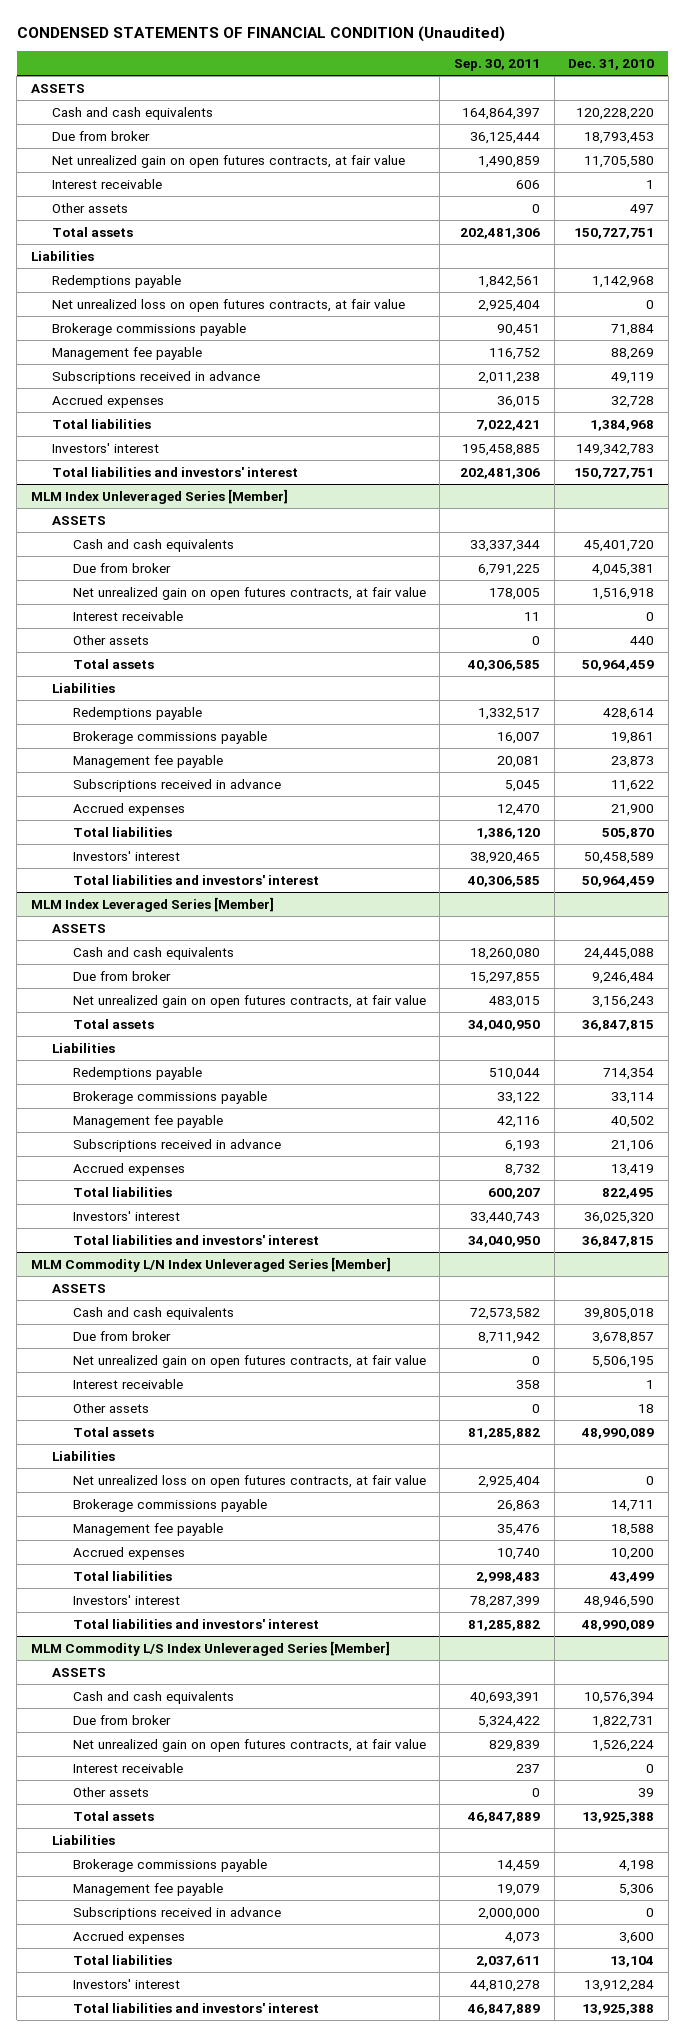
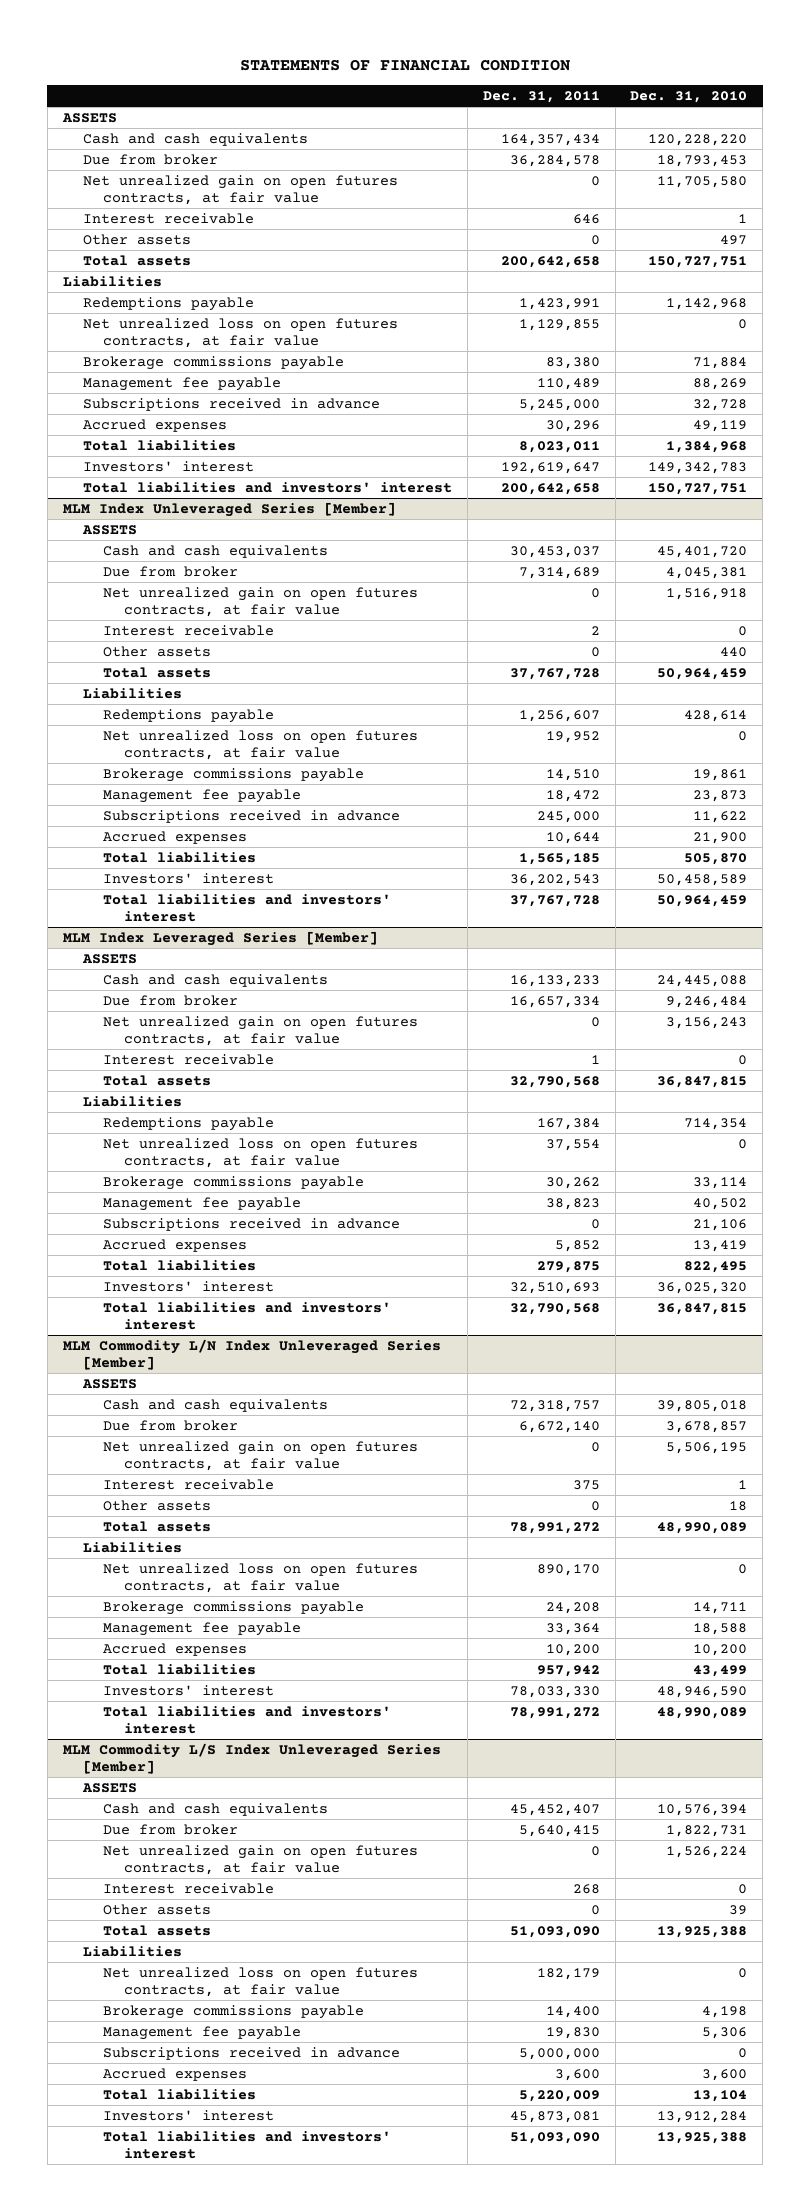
[16,25,505,42] CONDENSED STATEMENTS OF FINANCIAL CONDITION (Unaudited) -> [240,59,571,72] STATEMENTS OF FINANCIAL CONDITION
[453,58,540,71] Sep. 30, 2011 -> none
none -> [482,90,600,103] Dec. 31, 2011
[611,371,655,384] 49,119 -> [693,398,748,411] 32,728
[611,395,655,408] 32,728 -> [693,419,748,432] 49,119
none -> [103,729,419,760] Net unrealized loss on open futures contracts, at fair value
none -> [103,1053,275,1065] Interest receivable
none -> [103,1137,419,1168] Net unrealized loss on open futures contracts, at fair value
none -> [103,1966,419,1997] Net unrealized loss on open futures contracts, at fair value

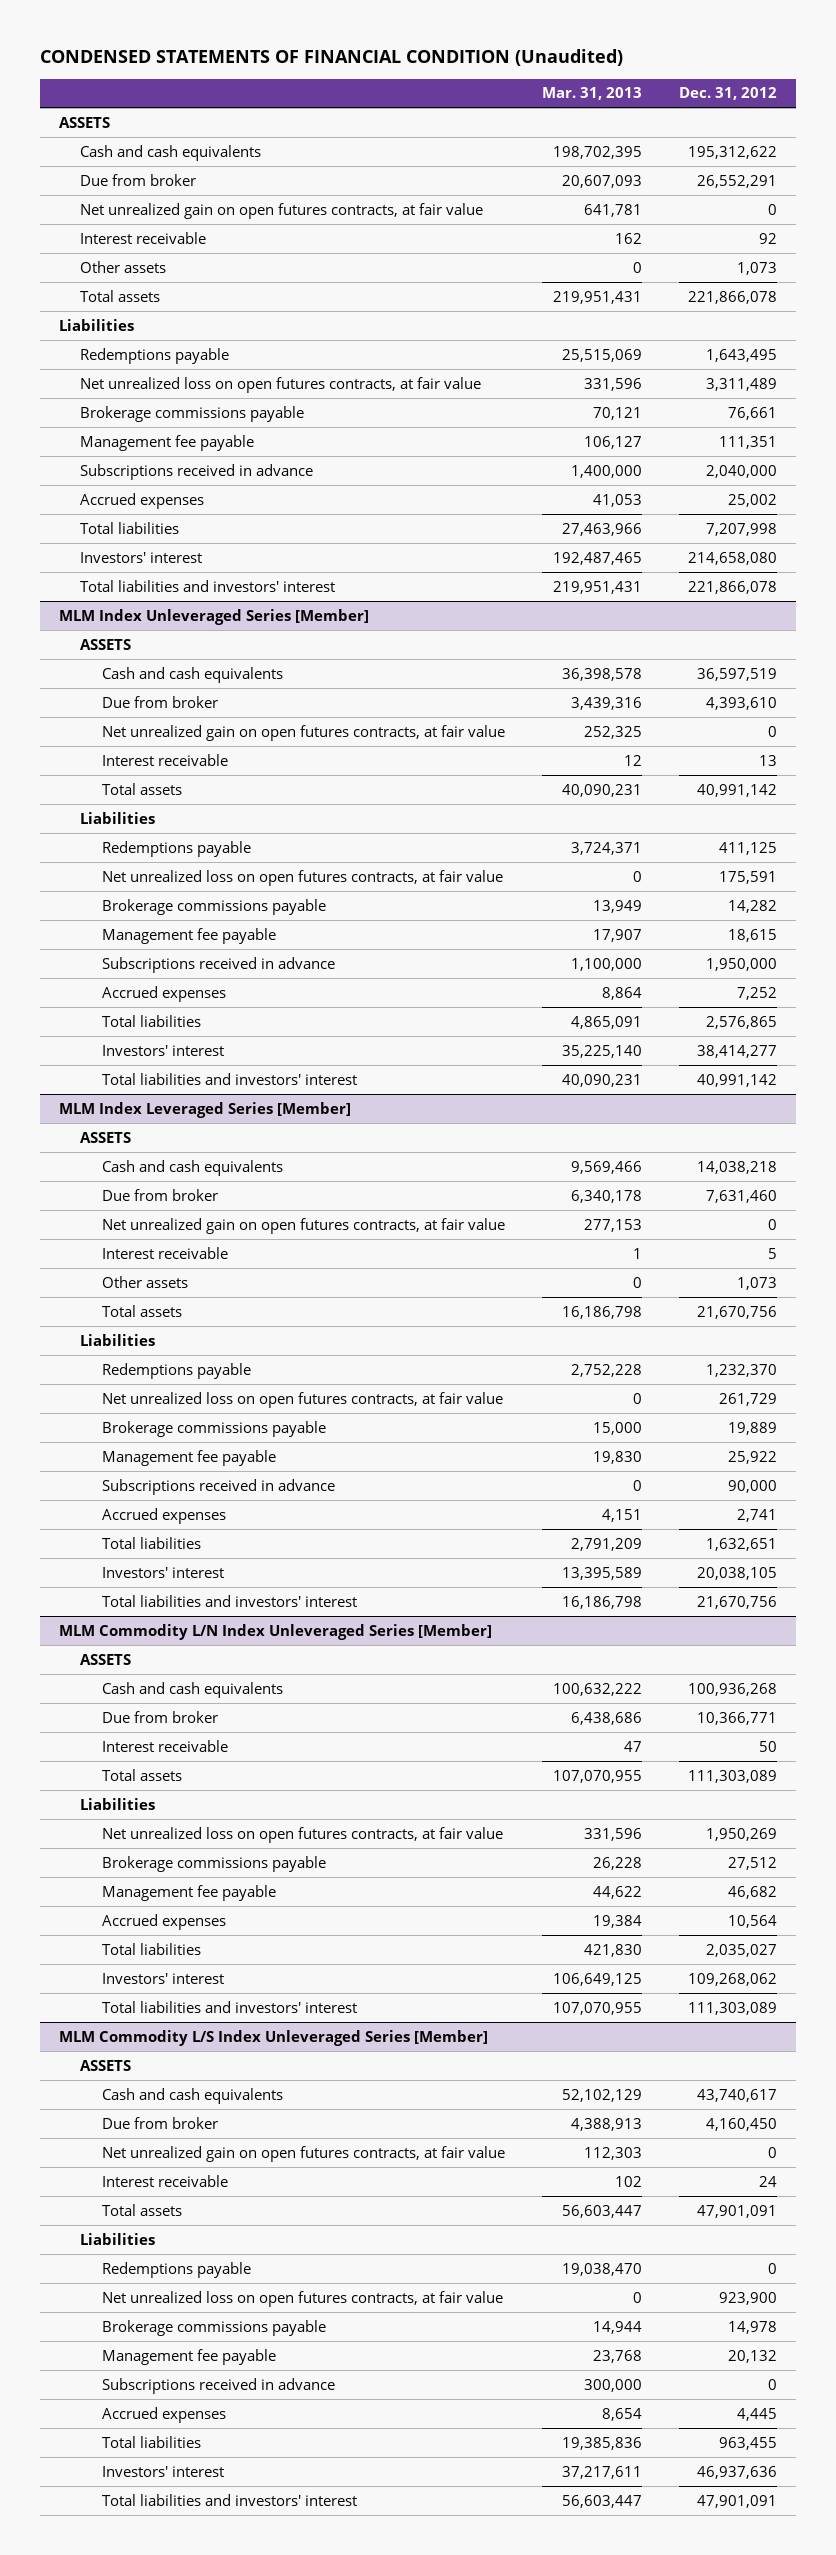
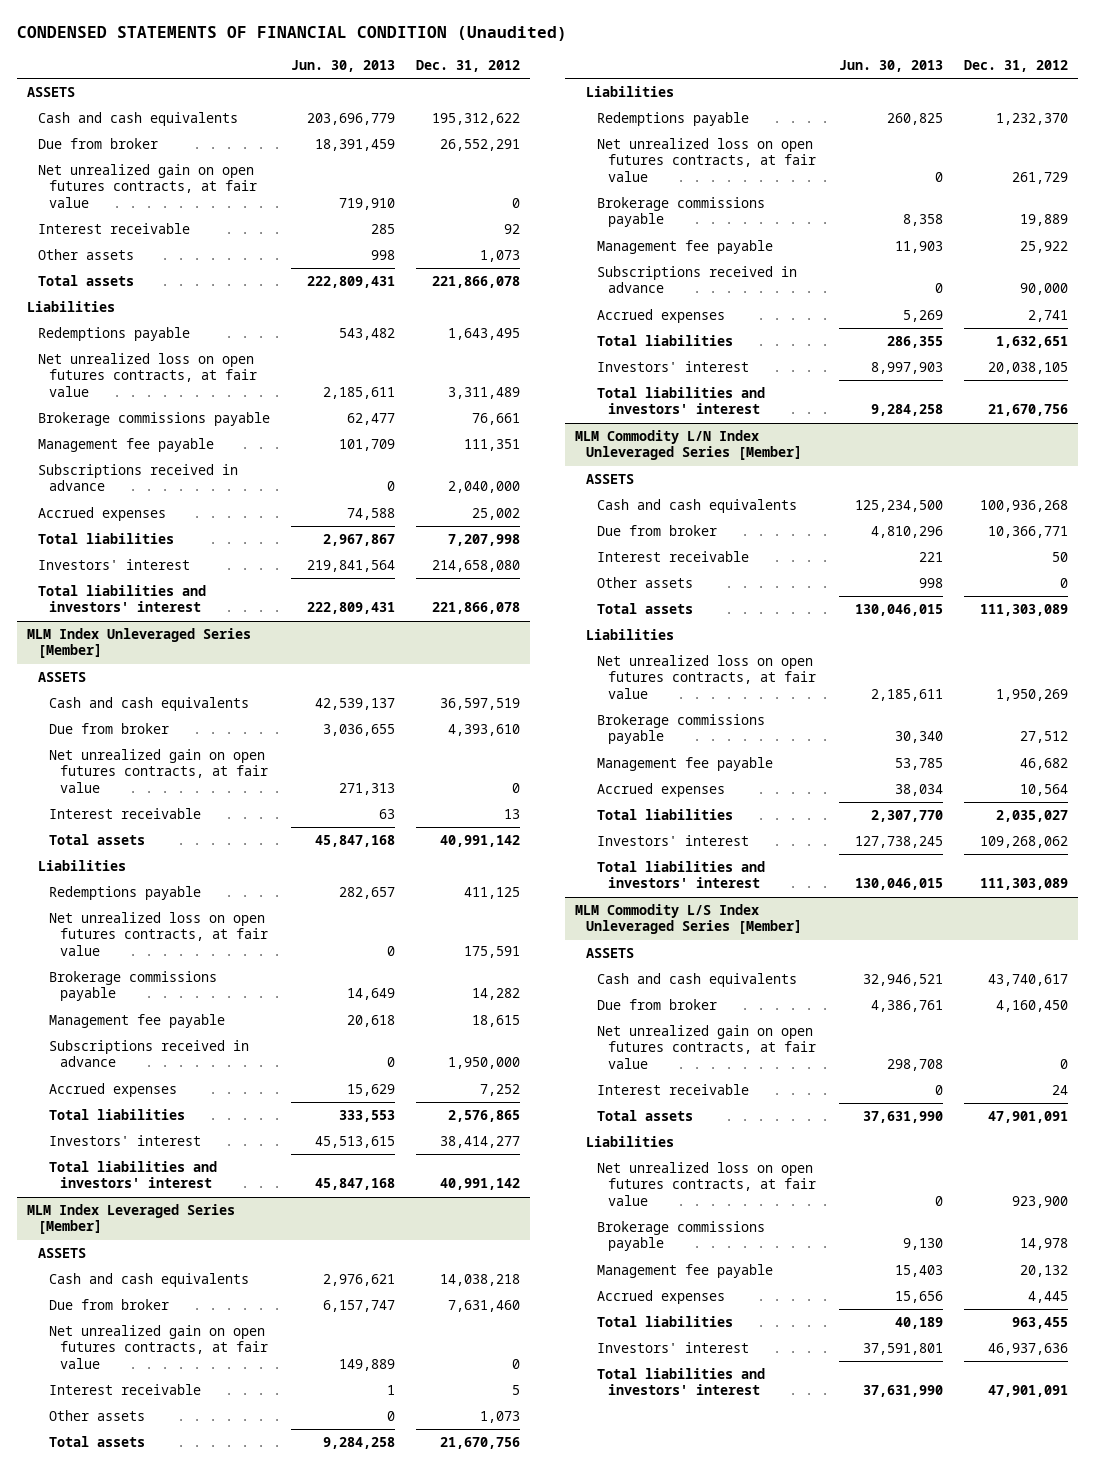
[542,87,643,101] Mar. 31, 2013 -> none
none -> [291,59,396,72] Jun. 30, 2013
none -> [596,577,693,589] Other assets
[101,2261,251,2278] Redemptions payable -> none
[101,2377,335,2394] Subscriptions received in advance -> none

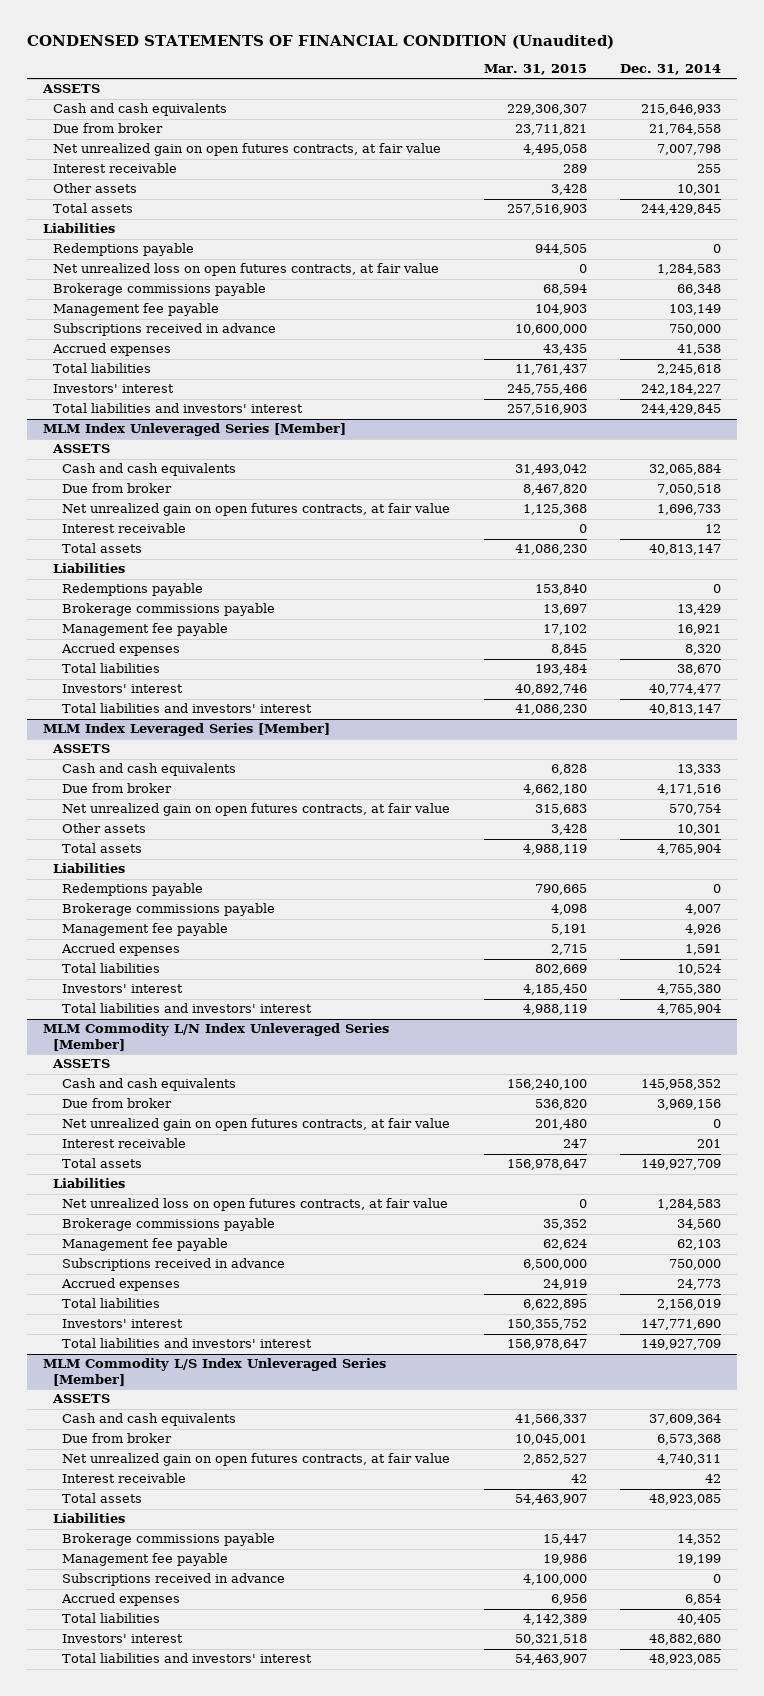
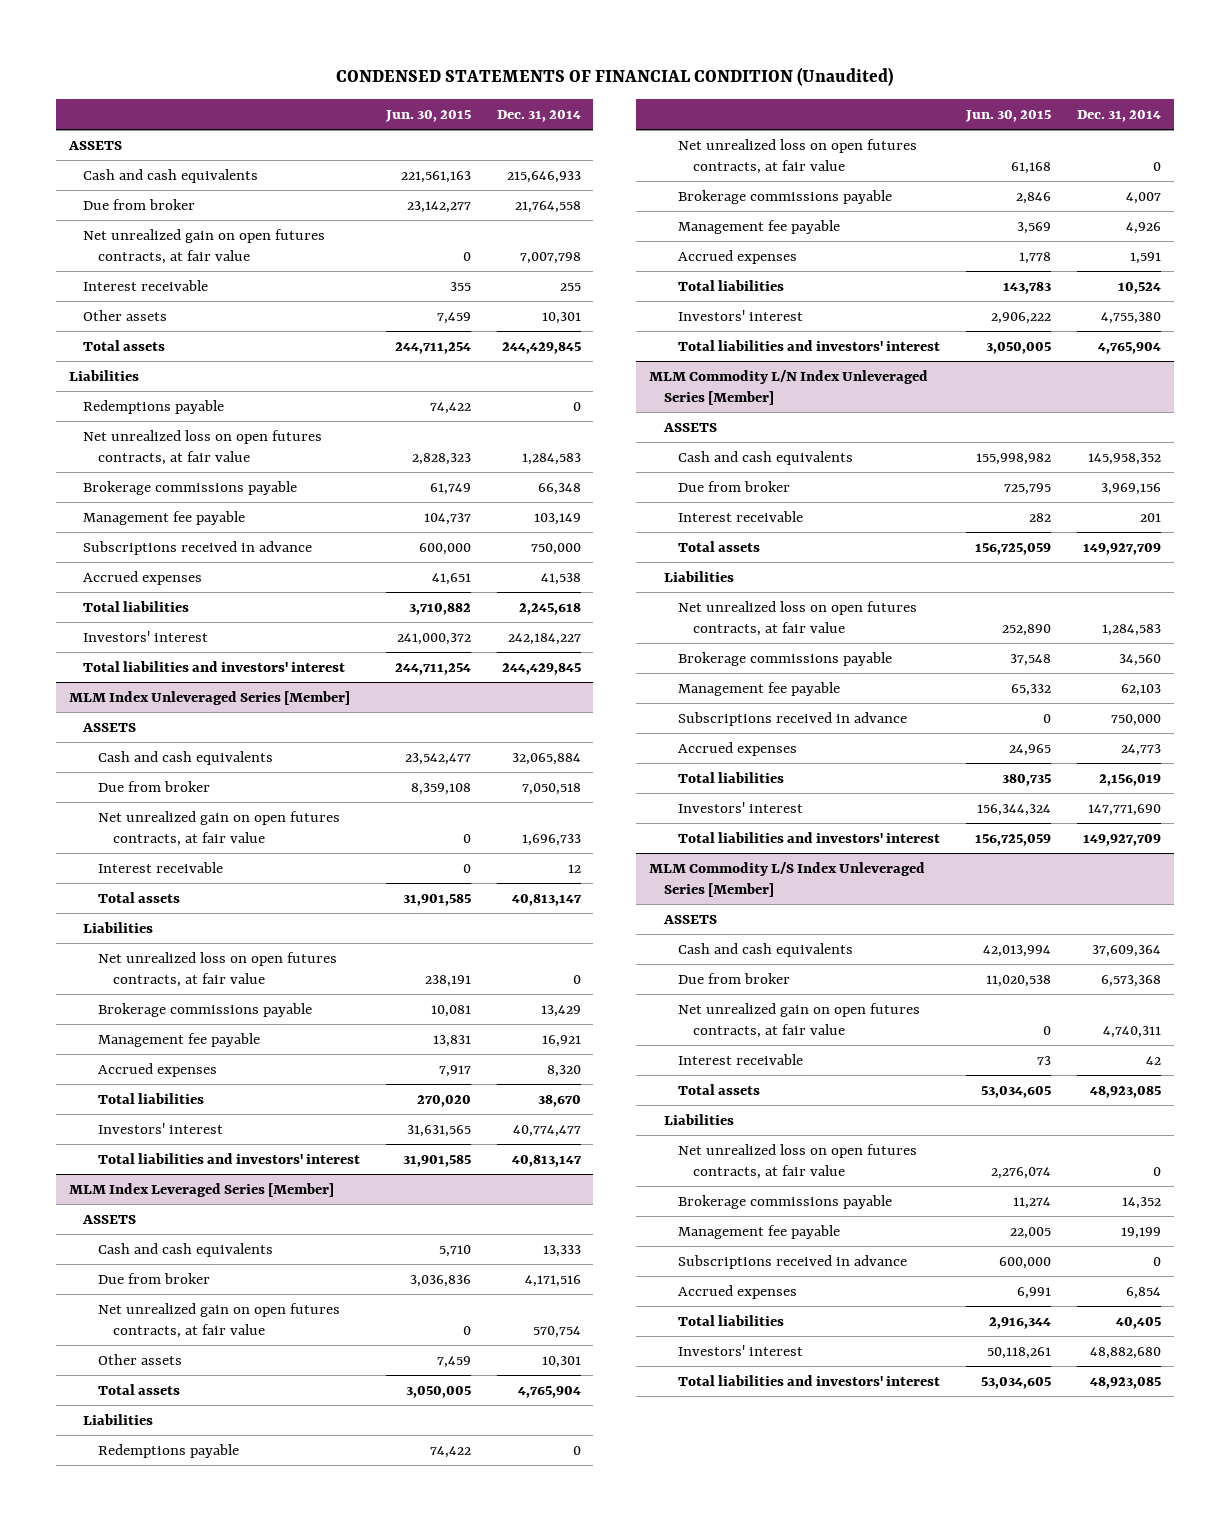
[483,63,587,75] Mar. 31, 2015 -> none
none -> [384,110,471,123] Jun. 30, 2015
[62,583,204,597] Redemptions payable -> none
none -> [98,951,338,988] Net unrealized loss on open futures contracts, at fair value
none -> [678,138,918,175] Net unrealized loss on open futures contracts, at fair value
[62,1118,451,1132] Net unrealized gain on open futures contracts, at fair value -> none
none -> [678,1143,918,1180] Net unrealized loss on open futures contracts, at fair value

